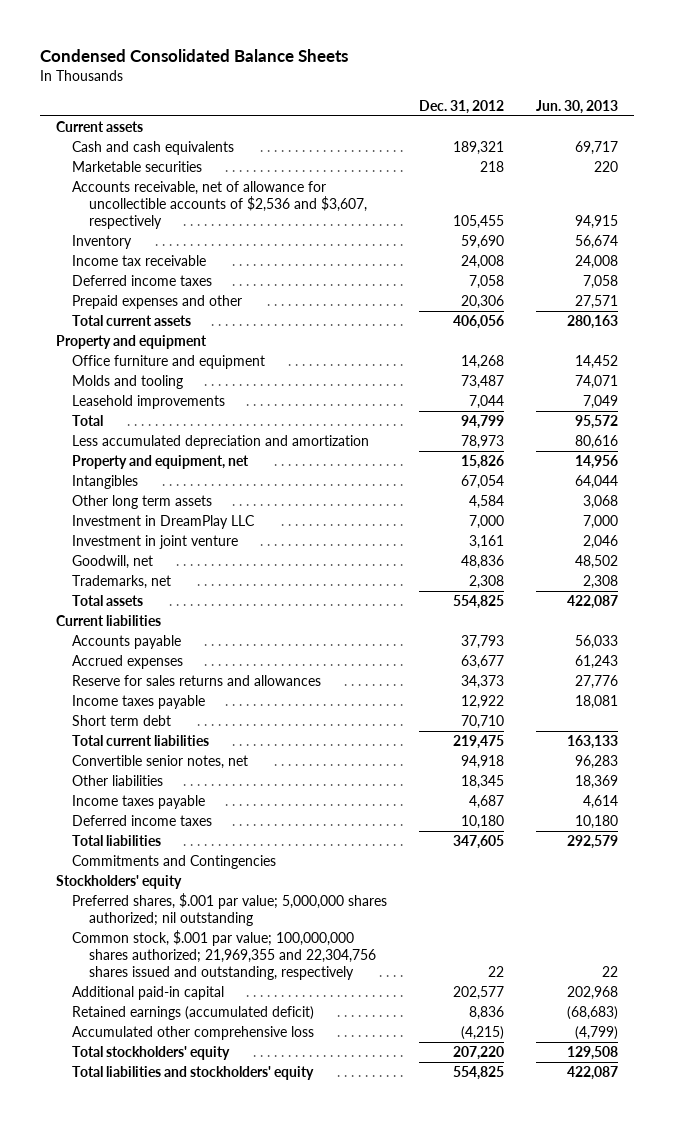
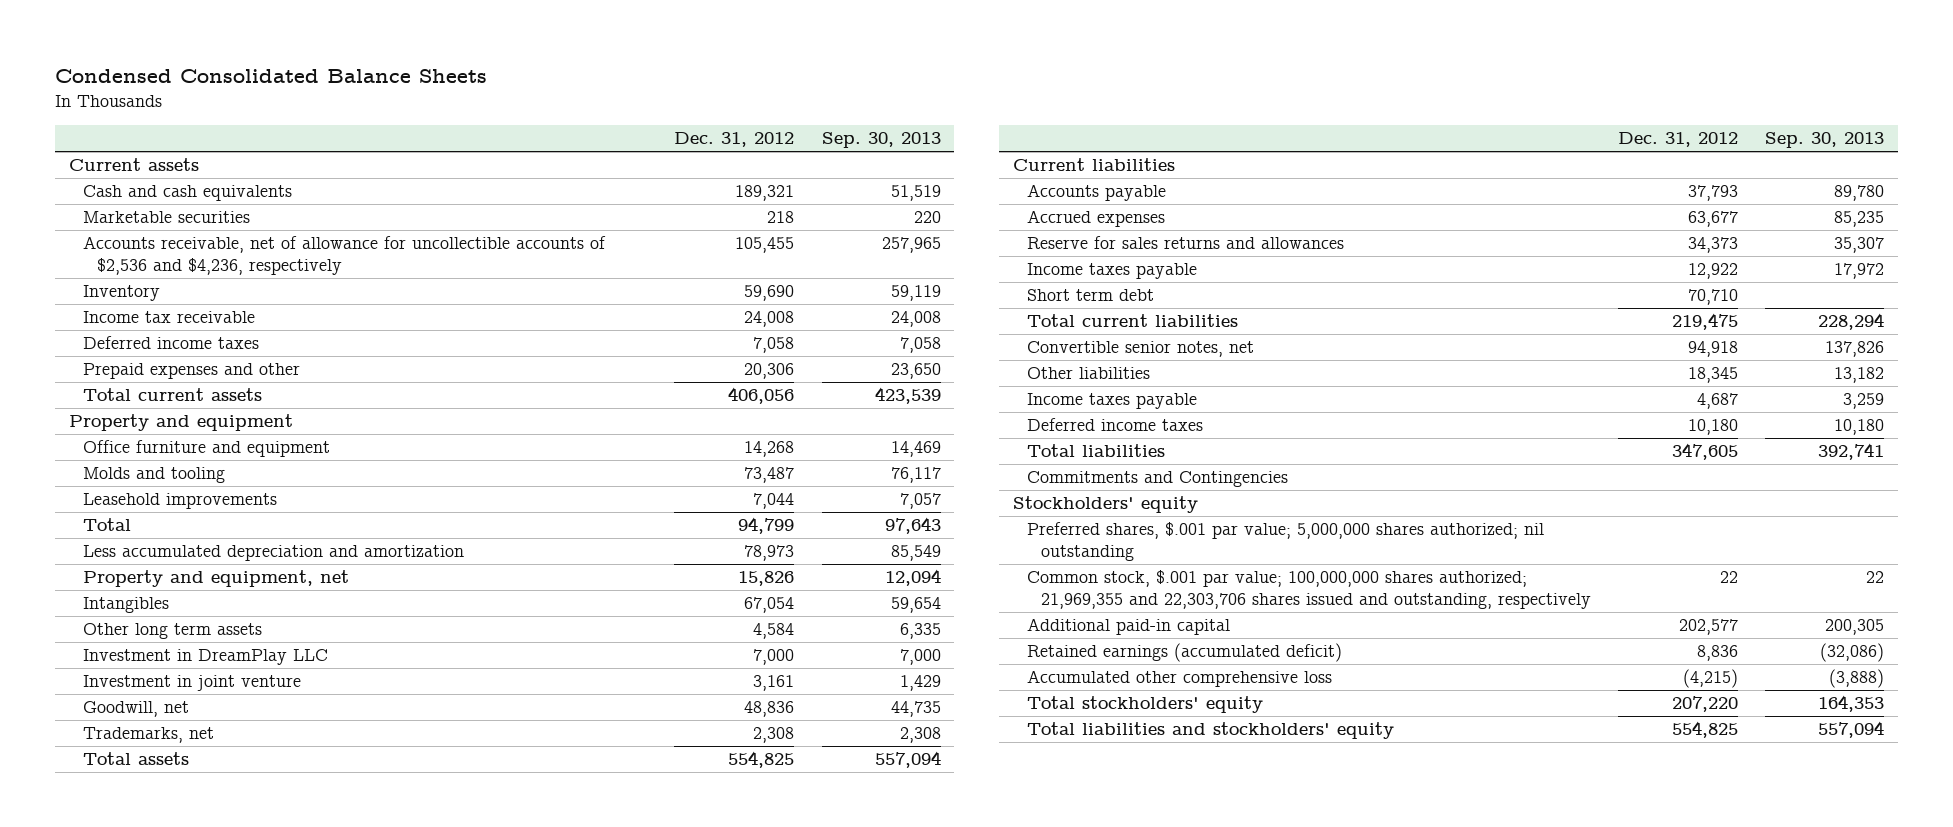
[536,99,619,114] Jun. 30, 2013 -> none
none -> [821,132,941,149] Sep. 30, 2013
[72,181,367,229] Accounts receivable, net of allowance for uncollectible accounts of $2,536 and $3,607, respectively -> [82,236,606,275] Accounts receivable, net of allowance for uncollectible accounts of $2,536 and $4,236, respectively
[72,930,376,980] Common stock, $.001 par value; 100,000,000 shares authorized; 21,969,355 and 22,304,756 shares issued and outstanding, respectively -> [1026,570,1591,609] Common stock, $.001 par value; 100,000,000 shares authorized; 21,969,355 and 22,303,706 shares issued and outstanding, respectively

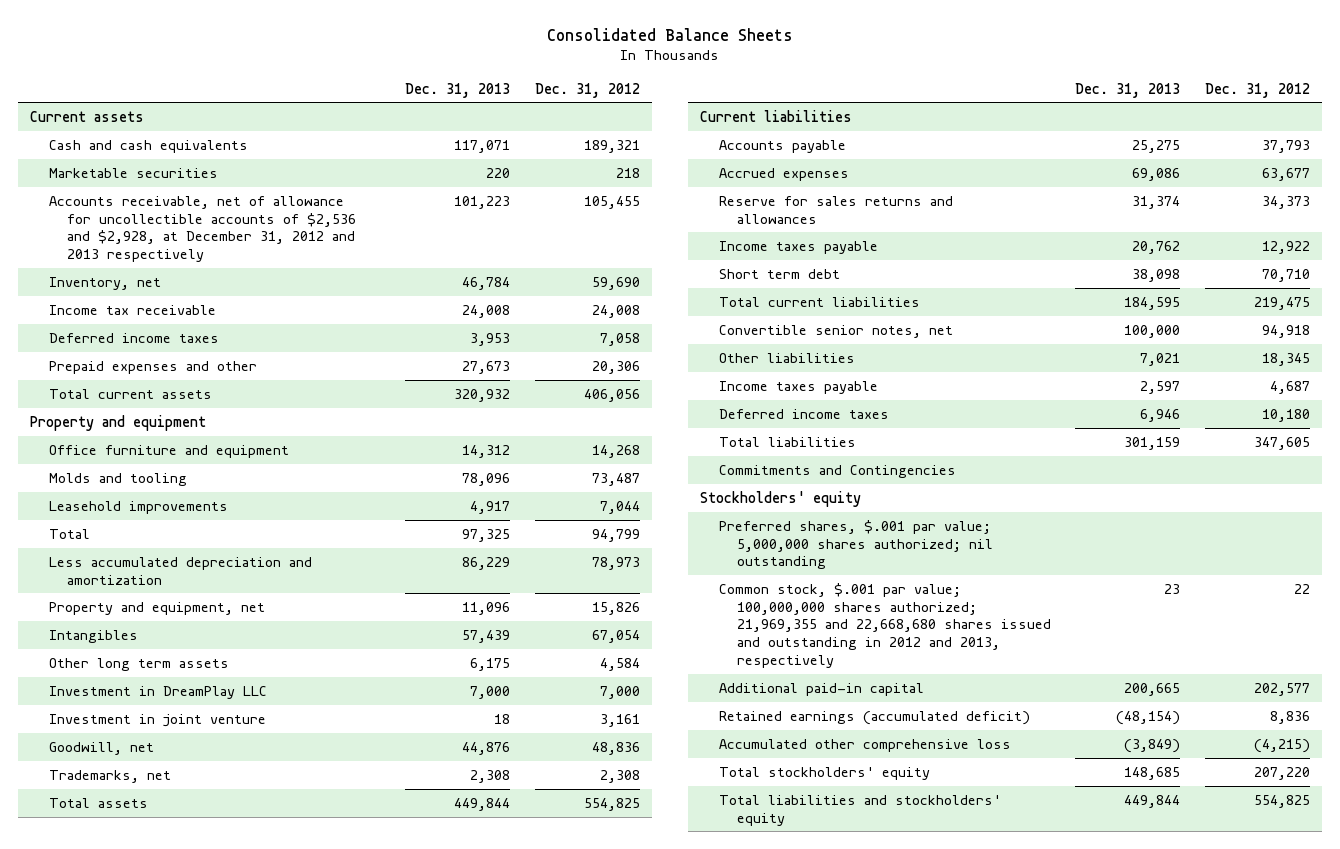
[55,68,488,83] Condensed Consolidated Balance Sheets -> [547,27,794,41] Consolidated Balance Sheets
[821,132,941,149] Sep. 30, 2013 -> none
none -> [405,82,511,98] Dec. 31, 2013
[82,236,606,275] Accounts receivable, net of allowance for uncollectible accounts of $2,536 and $4,236, respectively -> [48,195,356,263] Accounts receivable, net of allowance for uncollectible accounts of $2,536 and $2,928, at December 31, 2012 and 2013 respectively
[82,285,160,302] Inventory -> [48,276,161,290] Inventory, net
[1026,570,1591,609] Common stock, $.001 par value; 100,000,000 shares authorized; 21,969,355 and 22,303,706 shares issued and outstanding, respectively -> [718,582,1051,668] Common stock, $.001 par value; 100,000,000 shares authorized; 21,969,355 and 22,668,680 shares issued and outstanding in 2012 and 2013, respectively

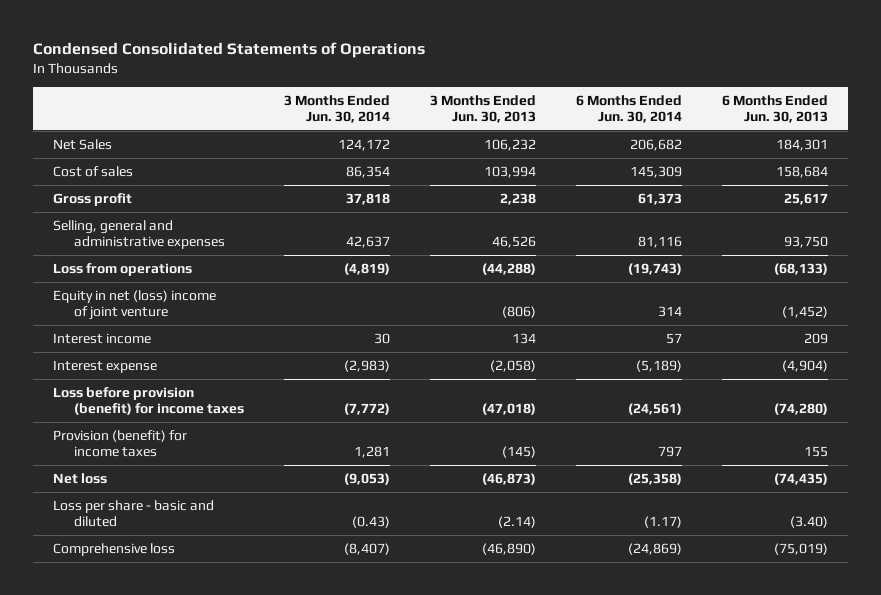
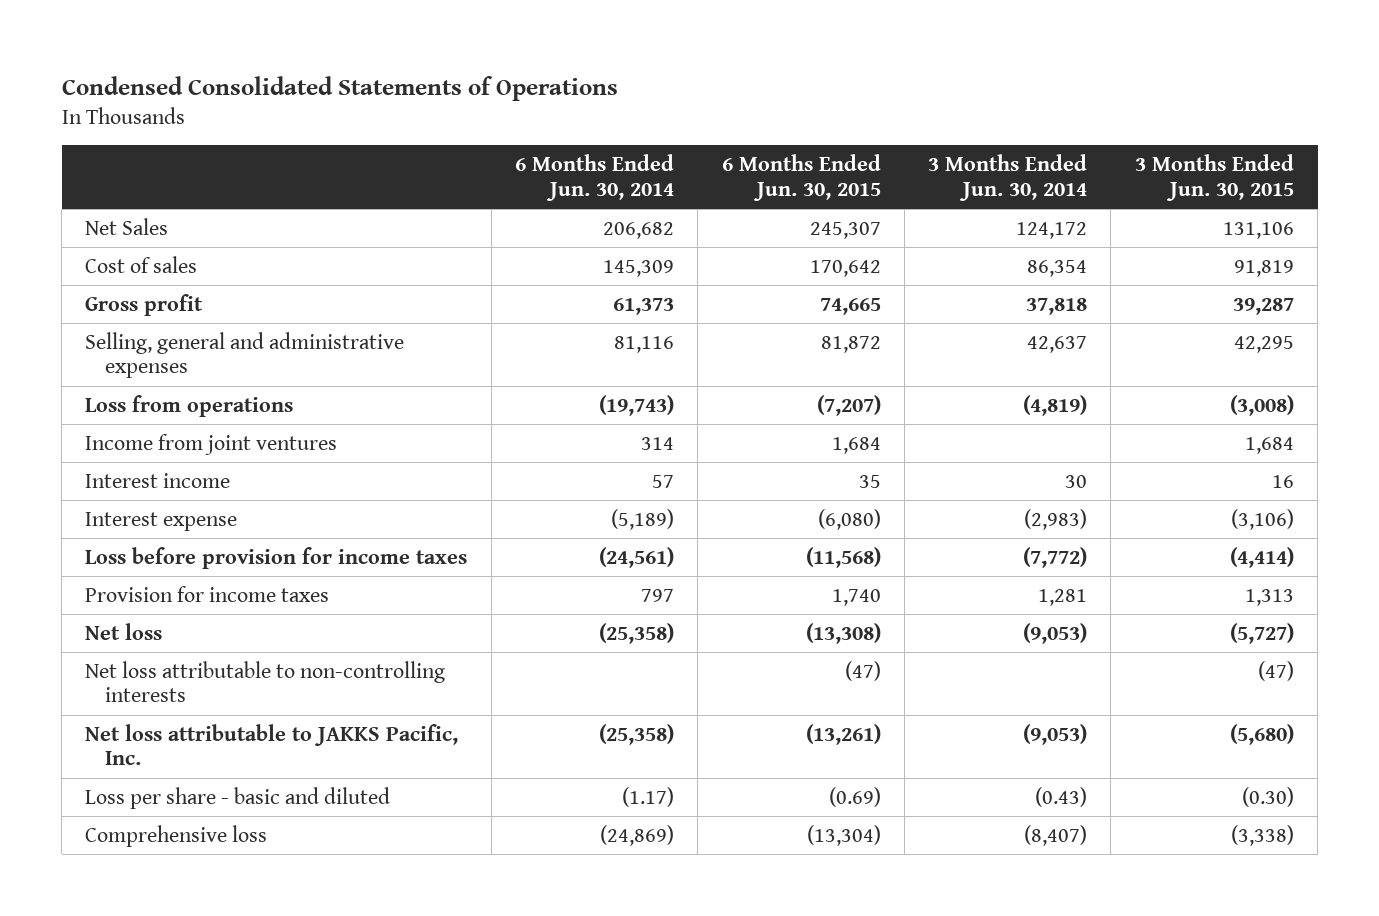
[429,94,536,123] 3 Months Ended Jun. 30, 2013 -> none
[722,94,829,123] 6 Months Ended Jun. 30, 2013 -> none
none -> [721,153,881,201] 6 Months Ended Jun. 30, 2015
none -> [1134,153,1294,201] 3 Months Ended Jun. 30, 2015
[52,289,216,321] Equity in net (loss) income of joint venture -> [85,433,338,455] Income from joint ventures
[52,386,244,416] Loss before provision (benefit) for income taxes -> [85,546,468,569] Loss before provision for income taxes
[52,429,187,458] Provision (benefit) for income taxes -> [85,585,330,602] Provision for income taxes
none -> [85,660,446,703] Net loss attributable to non-controlling interests
none -> [85,723,459,766] Net loss attributable to JAKKS Pacific, Inc.

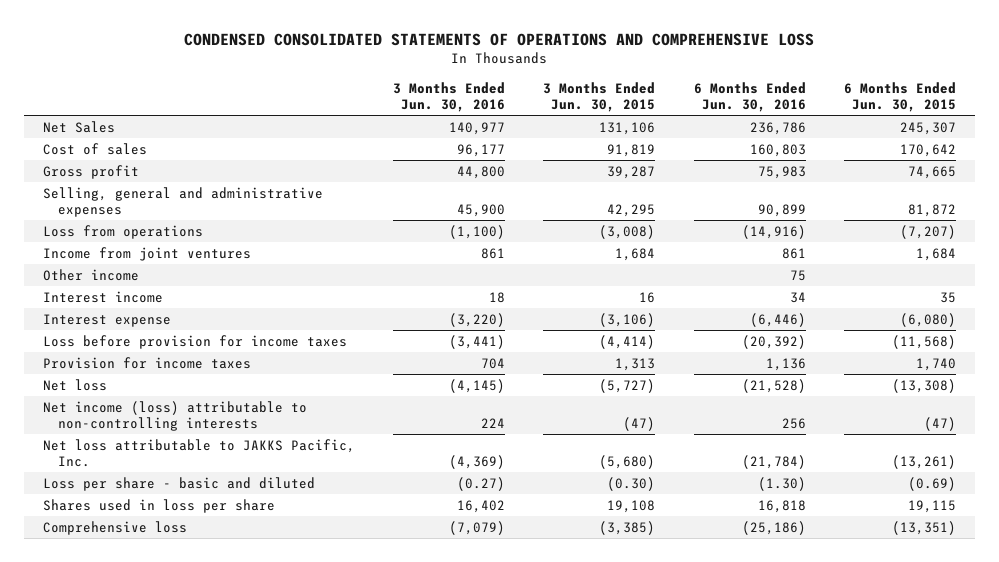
[61,75,618,101] Condensed Consolidated Statements of Operations -> [184,32,815,46] CONDENSED CONSOLIDATED STATEMENTS OF OPERATIONS AND COMPREHENSIVE LOSS
[515,153,675,201] 6 Months Ended Jun. 30, 2014 -> none
[928,153,1088,201] 3 Months Ended Jun. 30, 2014 -> none
none -> [393,81,506,112] 3 Months Ended Jun. 30, 2016
none -> [693,81,806,112] 6 Months Ended Jun. 30, 2016
none -> [42,268,139,281] Other income
[85,660,446,703] Net loss attributable to non-controlling interests -> [42,400,307,431] Net income (loss) attributable to non-controlling interests
none -> [42,498,275,513] Shares used in loss per share
[806,824,881,846] (13,304) -> [892,520,957,535] (13,351)
[1230,824,1294,846] (3,338) -> [599,520,656,535] (3,385)

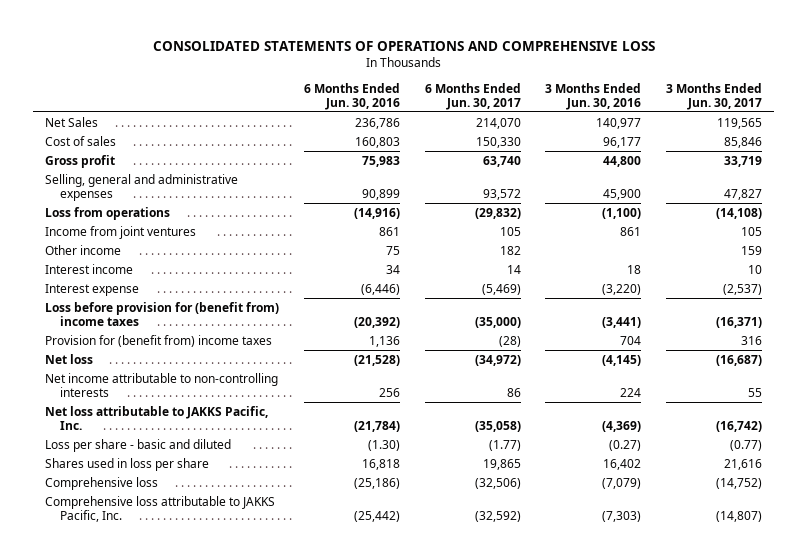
[184,32,815,46] CONDENSED CONSOLIDATED STATEMENTS OF OPERATIONS AND COMPREHENSIVE LOSS -> [152,41,655,52] CONSOLIDATED STATEMENTS OF OPERATIONS AND COMPREHENSIVE LOSS
[543,81,656,112] 3 Months Ended Jun. 30, 2015 -> none
[844,81,957,112] 6 Months Ended Jun. 30, 2015 -> none
none -> [424,82,521,110] 6 Months Ended Jun. 30, 2017
none -> [666,82,763,110] 3 Months Ended Jun. 30, 2017
[42,334,347,349] Loss before provision for income taxes -> [45,301,280,326] Loss before provision for (benefit from) income taxes
[42,356,251,369] Provision for income taxes -> [45,334,273,347] Provision for (benefit from) income taxes
[42,400,307,431] Net income (loss) attributable to non-controlling interests -> [45,372,279,397] Net income attributable to non-controlling interests
none -> [45,495,276,522] Comprehensive loss attributable to JAKKS Pacific, Inc.

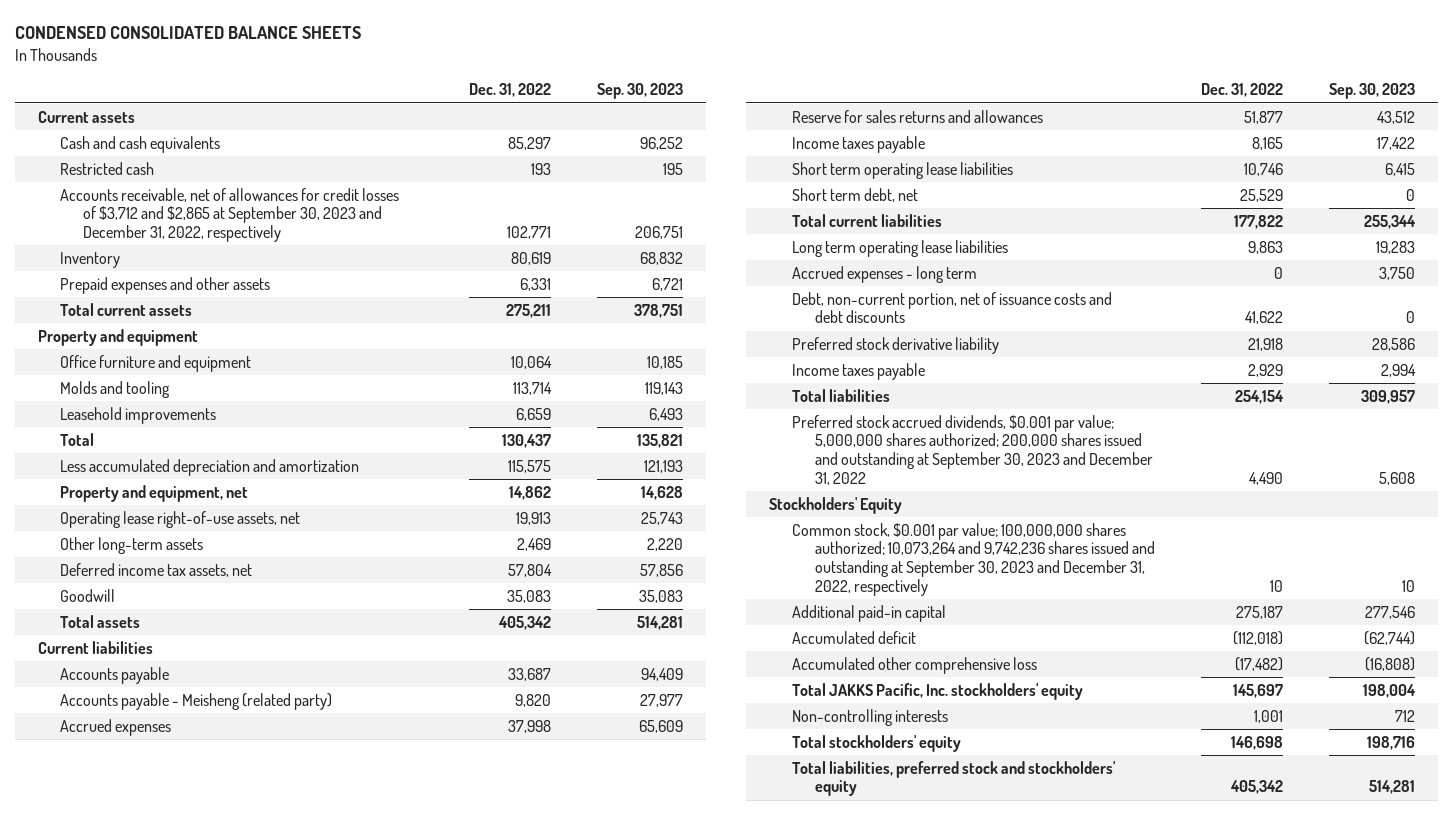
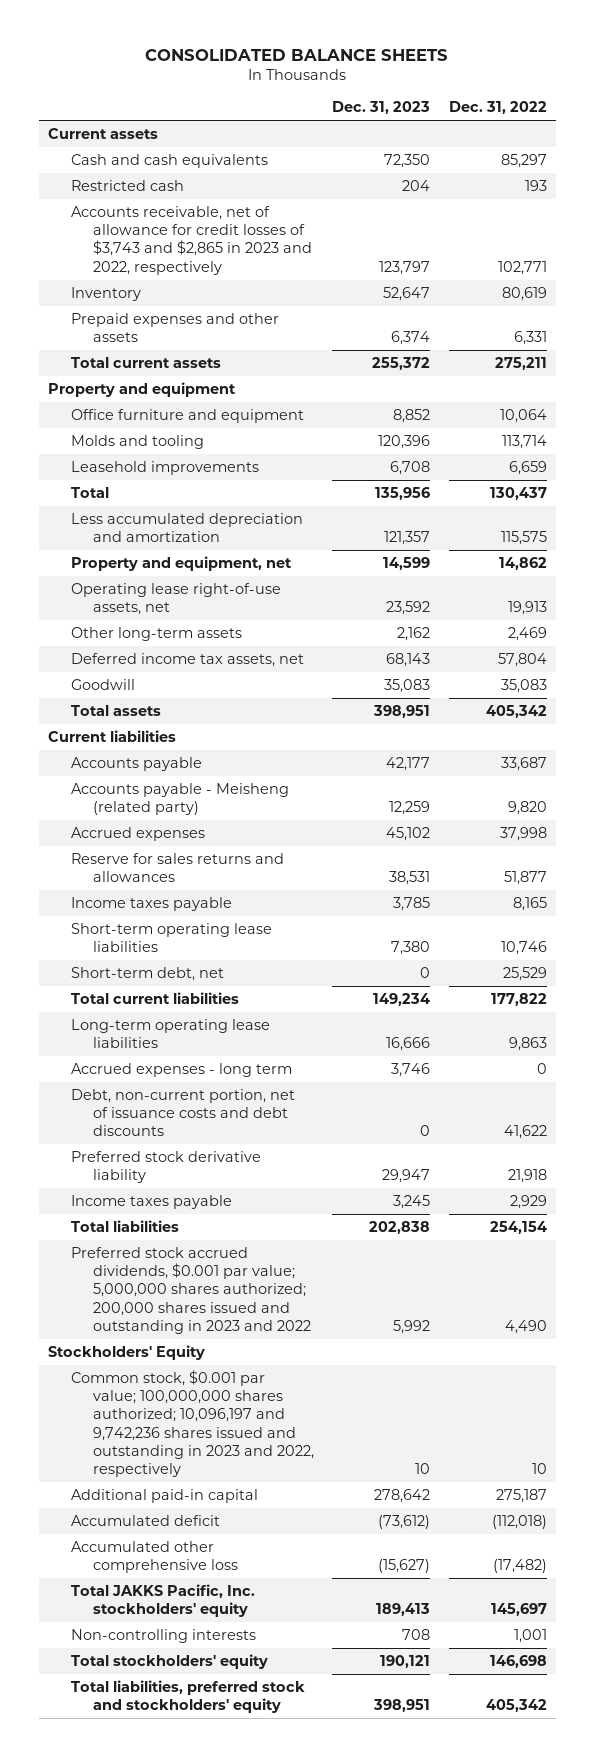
[14,26,361,40] CONDENSED CONSOLIDATED BALANCE SHEETS -> [145,48,449,61] CONSOLIDATED BALANCE SHEETS
[597,83,684,100] Sep. 30, 2023 -> none
none -> [332,101,431,115] Dec. 31, 2023
[60,187,400,243] Accounts receivable, net of allowances for credit losses of $3,712 and $2,865 at September 30, 2023 and December 31, 2022, respectively -> [70,205,313,275] Accounts receivable, net of allowance for credit losses of $3,743 and $2,865 in 2023 and 2022, respectively
[791,161,1013,179] Short term operating lease liabilities -> [70,922,272,953] Short-term operating lease liabilities
[791,187,918,202] Short term debt, net -> [70,966,224,981] Short-term debt, net
[791,239,1008,257] Long term operating lease liabilities -> [70,1018,270,1049] Long-term operating lease liabilities
[791,414,1153,485] Preferred stock accrued dividends, $0.001 par value; 5,000,000 shares authorized; 200,000 shares issued and outstanding at September 30, 2023 and December 31, 2022 -> [70,1246,312,1335] Preferred stock accrued dividends, $0.001 par value; 5,000,000 shares authorized; 200,000 shares issued and outstanding in 2023 and 2022
[791,522,1155,596] Common stock, $0.001 par value; 100,000,000 shares authorized; 10,073,264 and 9,742,236 shares issued and outstanding at September 30, 2023 and December 31, 2022, respectively -> [70,1369,315,1478] Common stock, $0.001 par value; 100,000,000 shares authorized; 10,096,197 and 9,742,236 shares issued and outstanding in 2023 and 2022, respectively

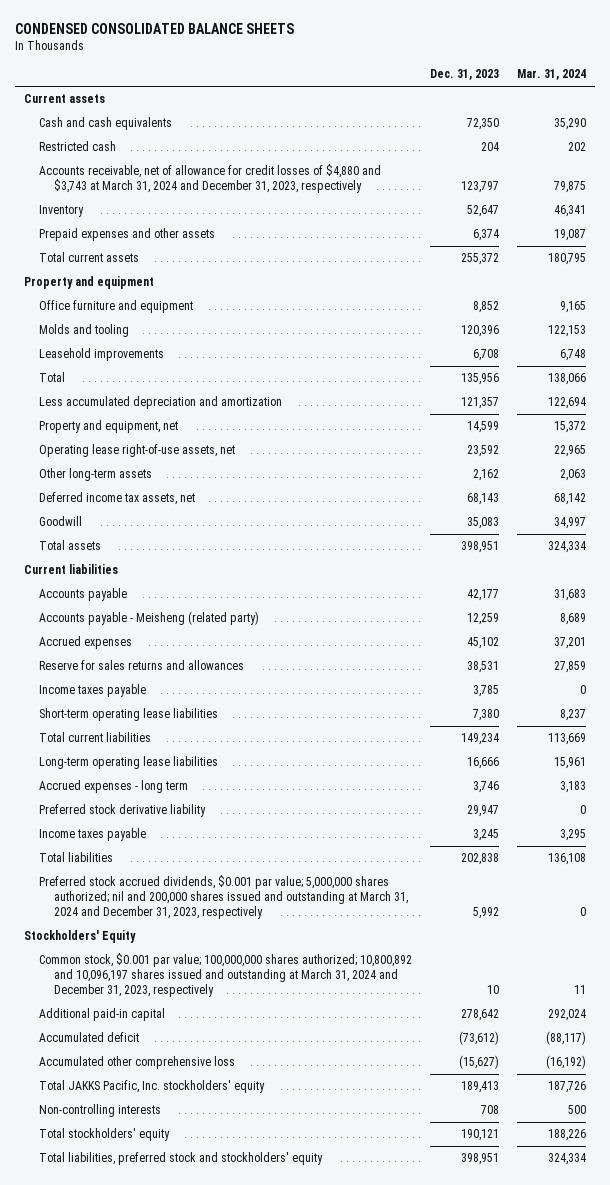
[145,48,449,61] CONSOLIDATED BALANCE SHEETS -> [14,22,294,34] CONDENSED CONSOLIDATED BALANCE SHEETS
[448,101,547,115] Dec. 31, 2022 -> none
none -> [516,69,586,81] Mar. 31, 2024
[70,205,313,275] Accounts receivable, net of allowance for credit losses of $3,743 and $2,865 in 2023 and 2022, respectively -> [38,164,381,194] Accounts receivable, net of allowance for credit losses of $4,880 and $3,743 at March 31, 2024 and December 31, 2023, respectively
[70,966,224,981] Short-term debt, net -> none
[70,1088,295,1137] Debt, non-current portion, net of issuance costs and debt discounts -> none
[70,1246,312,1335] Preferred stock accrued dividends, $0.001 par value; 5,000,000 shares authorized; 200,000 shares issued and outstanding in 2023 and 2022 -> [38,875,408,920] Preferred stock accrued dividends, $0.001 par value; 5,000,000 shares authorized; nil and 200,000 shares issued and outstanding at March 31, 2024 and December 31, 2023, respectively
[70,1369,315,1478] Common stock, $0.001 par value; 100,000,000 shares authorized; 10,096,197 and 9,742,236 shares issued and outstanding in 2023 and 2022, respectively -> [38,953,412,998] Common stock, $0.001 par value; 100,000,000 shares authorized; 10,800,892 and 10,096,197 shares issued and outstanding at March 31, 2024 and December 31, 2023, respectively

